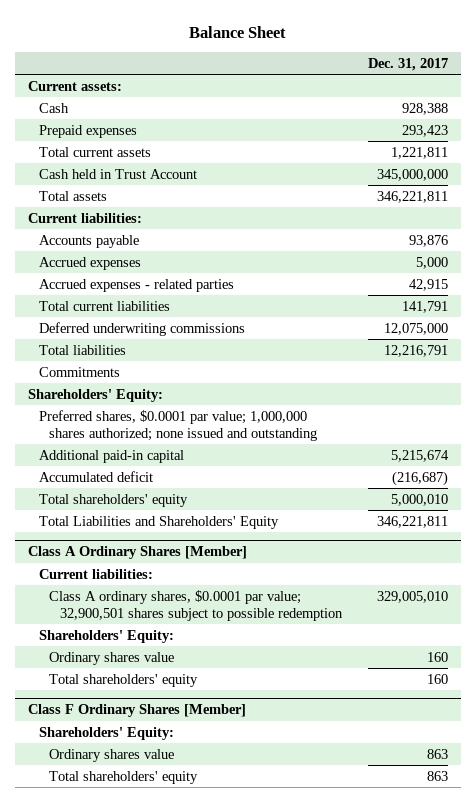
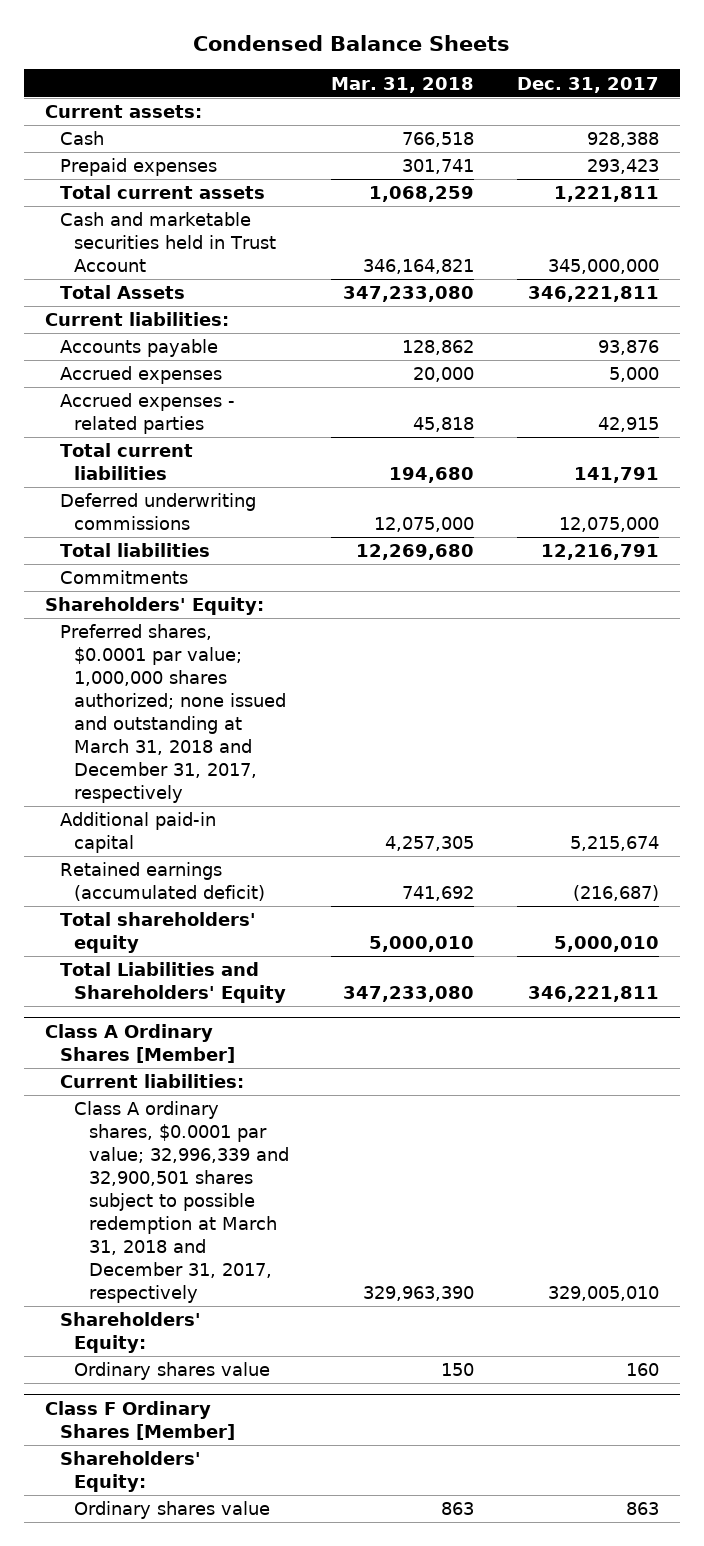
[188,25,286,38] Balance Sheet -> [193,35,511,52] Condensed Balance Sheets
none -> [331,76,475,93] Mar. 31, 2018
[38,168,197,179] Cash held in Trust Account -> [59,212,277,273] Cash and marketable securities held in Trust Account
[38,190,107,201] Total assets -> [59,285,185,300] Total Assets
[38,409,318,441] Preferred shares, $0.0001 par value; 1,000,000 shares authorized; none issued and outstanding -> [59,624,287,803] Preferred shares, $0.0001 par value; 1,000,000 shares authorized; none issued and outstanding at March 31, 2018 and December 31, 2017, respectively
[38,470,153,482] Accumulated deficit -> [59,862,266,902] Retained earnings (accumulated deficit)
[49,589,343,621] Class A ordinary shares, $0.0001 par value; 32,900,501 shares subject to possible redemption -> [74,1101,289,1303] Class A ordinary shares, $0.0001 par value; 32,996,339 and 32,900,501 shares subject to possible redemption at March 31, 2018 and December 31, 2017, respectively
[49,673,199,687] Total shareholders' equity -> none
[49,770,199,784] Total shareholders' equity -> none

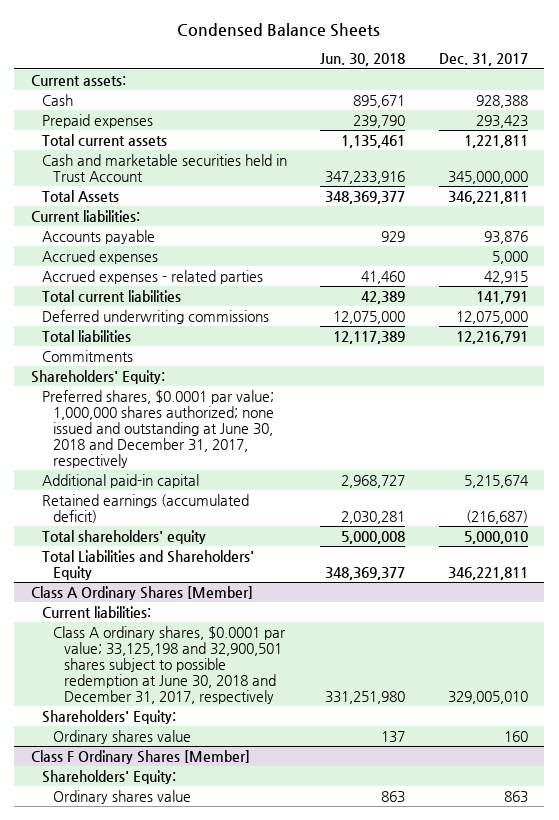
[331,76,475,93] Mar. 31, 2018 -> none
none -> [320,53,406,67] Jun. 30, 2018
[59,624,287,803] Preferred shares, $0.0001 par value; 1,000,000 shares authorized; none issued and outstanding at March 31, 2018 and December 31, 2017, respectively -> [42,389,275,468] Preferred shares, $0.0001 par value; 1,000,000 shares authorized; none issued and outstanding at June 30, 2018 and December 31, 2017, respectively
[74,1101,289,1303] Class A ordinary shares, $0.0001 par value; 32,996,339 and 32,900,501 shares subject to possible redemption at March 31, 2018 and December 31, 2017, respectively -> [53,625,287,704] Class A ordinary shares, $0.0001 par value; 33,125,198 and 32,900,501 shares subject to possible redemption at June 30, 2018 and December 31, 2017, respectively

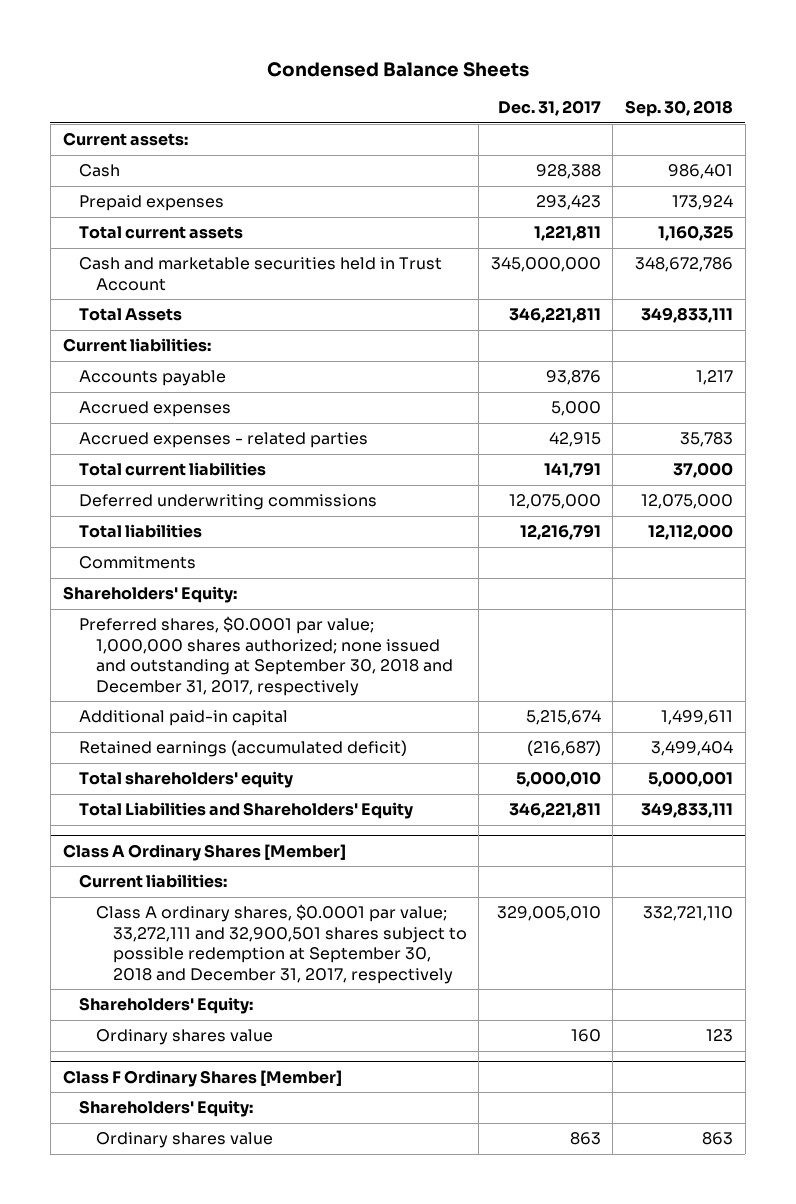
[320,53,406,67] Jun. 30, 2018 -> none
none -> [625,100,734,118] Sep. 30, 2018
[42,389,275,468] Preferred shares, $0.0001 par value; 1,000,000 shares authorized; none issued and outstanding at June 30, 2018 and December 31, 2017, respectively -> [79,616,453,696] Preferred shares, $0.0001 par value; 1,000,000 shares authorized; none issued and outstanding at September 30, 2018 and December 31, 2017, respectively
[53,625,287,704] Class A ordinary shares, $0.0001 par value; 33,125,198 and 32,900,501 shares subject to possible redemption at June 30, 2018 and December 31, 2017, respectively -> [95,904,467,984] Class A ordinary shares, $0.0001 par value; 33,272,111 and 32,900,501 shares subject to possible redemption at September 30, 2018 and December 31, 2017, respectively

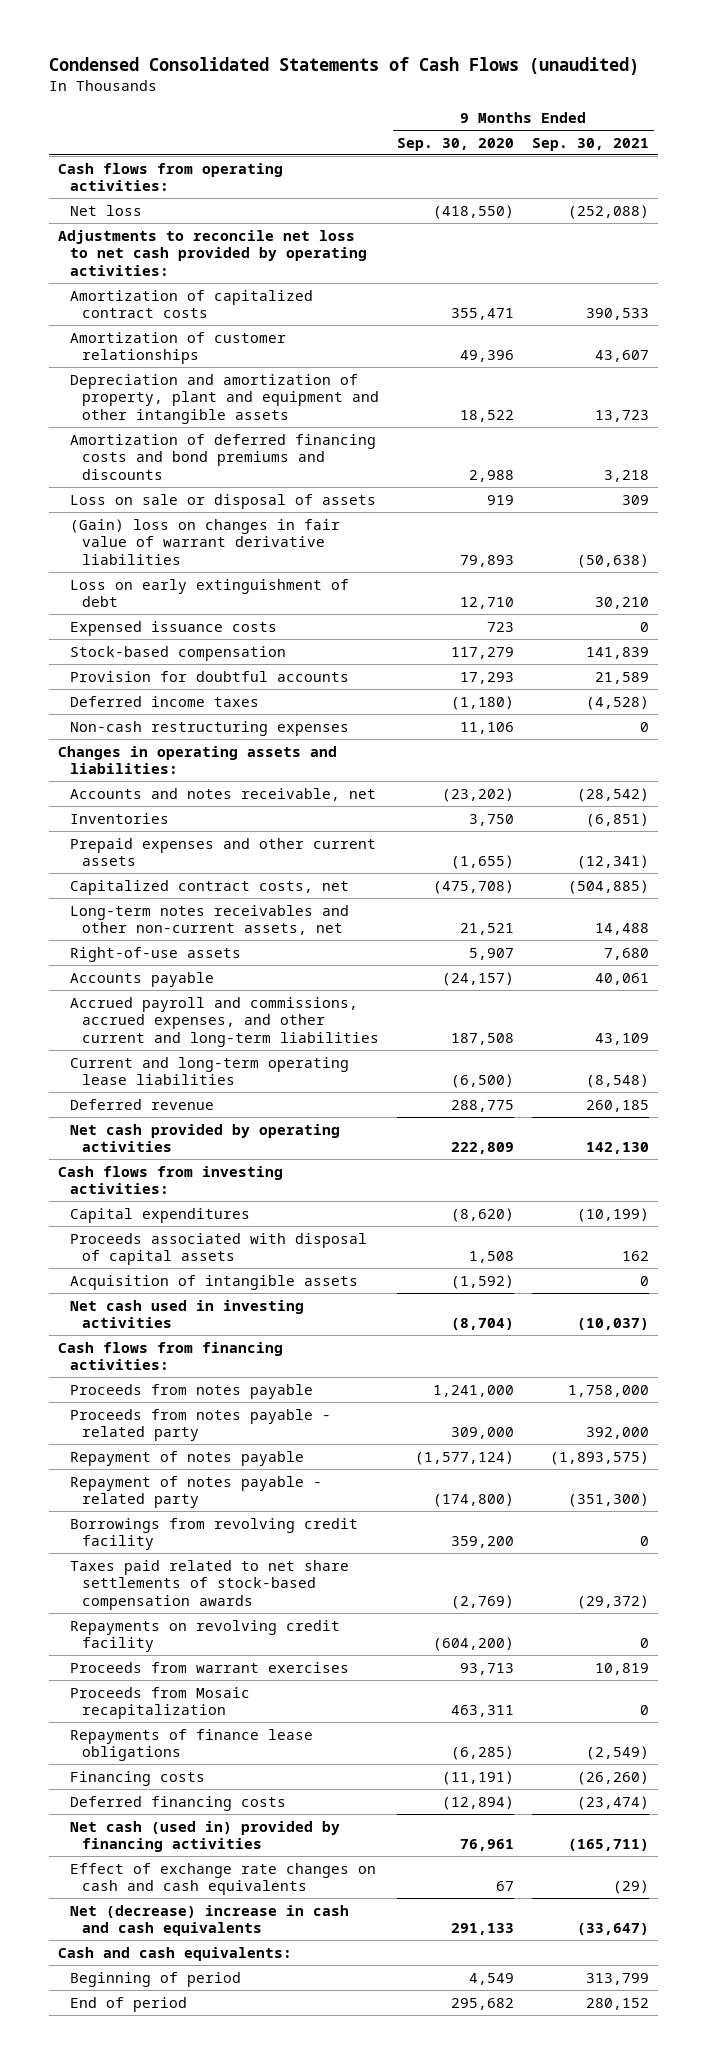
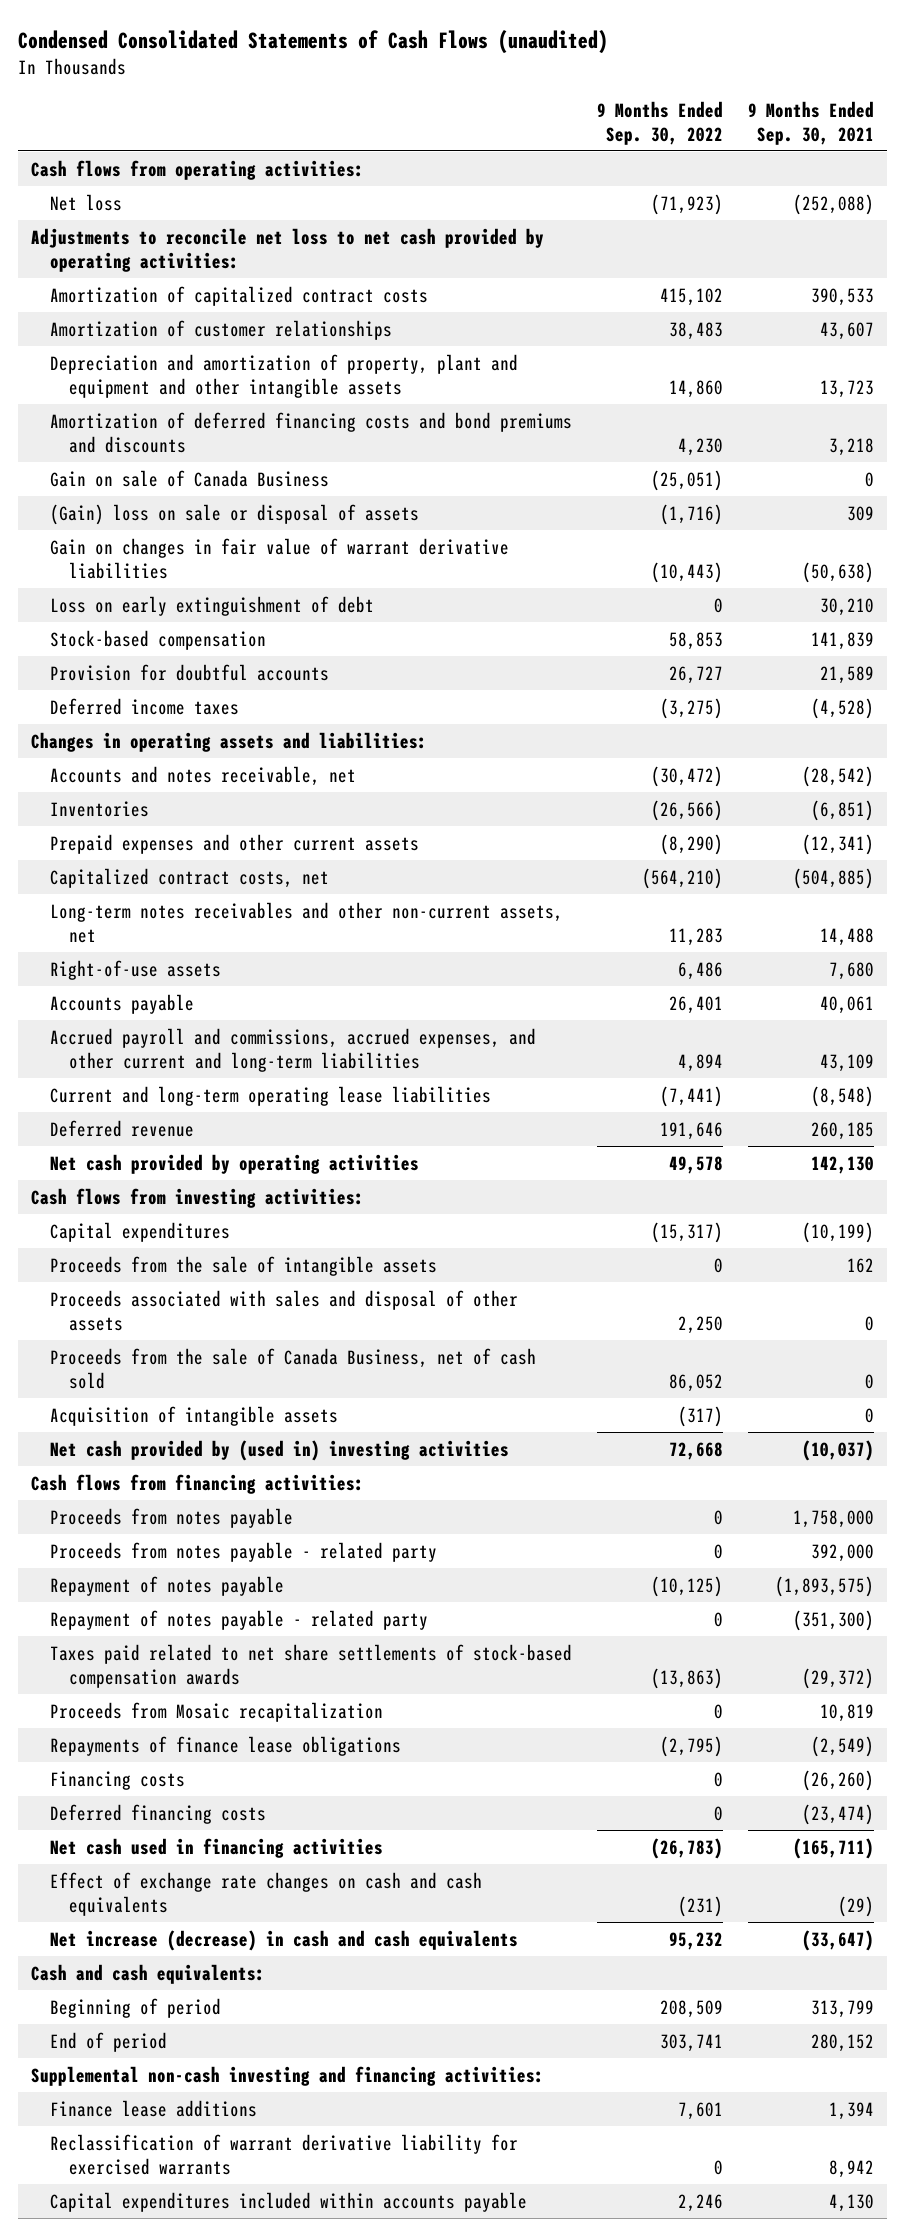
[397,137,515,151] Sep. 30, 2020 -> none
none -> [596,100,723,145] 9 Months Ended Sep. 30, 2022
none -> [49,469,329,487] Gain on sale of Canada Business
[69,493,376,509] Loss on sale or disposal of assets -> [49,503,419,525] (Gain) loss on sale or disposal of assets
[69,518,340,565] (Gain) loss on changes in fair value of warrant derivative liabilities -> [49,537,509,579] Gain on changes in fair value of warrant derivative liabilities
[69,620,277,636] Expensed issuance costs -> none
[69,720,349,736] Non-cash restructuring expenses -> none
none -> [49,1255,437,1276] Proceeds from the sale of intangible assets
[69,1232,367,1266] Proceeds associated with disposal of capital assets -> [49,1289,518,1331] Proceeds associated with sales and disposal of other assets
[622,1251,650,1262] 162 -> [865,1315,875,1331] 0
none -> [49,1347,536,1389] Proceeds from the sale of Canada Business, net of cash sold
[69,1299,304,1329] Net cash used in investing activities -> [49,1439,509,1461] Net cash provided by (used in) investing activities
[69,1517,358,1551] Borrowings from revolving credit facility -> none
[69,1619,340,1653] Repayments on revolving credit facility -> none
[69,1661,349,1673] Proceeds from warrant exercises -> none
[640,1705,650,1716] 0 -> [820,1703,875,1722] 10,819
[69,1820,340,1853] Net cash (used in) provided by financing activities -> [49,1837,383,1858] Net cash used in financing activities
[69,1904,349,1937] Net (decrease) increase in cash and cash equivalents -> [49,1929,518,1951] Net increase (decrease) in cash and cash equivalents
none -> [30,2065,544,2086] Supplemental non-cash investing and financing activities:
none -> [49,2099,257,2117] Finance lease additions
none -> [49,2133,518,2175] Reclassification of warrant derivative liability for exercised warrants
none -> [49,2191,527,2212] Capital expenditures included within accounts payable

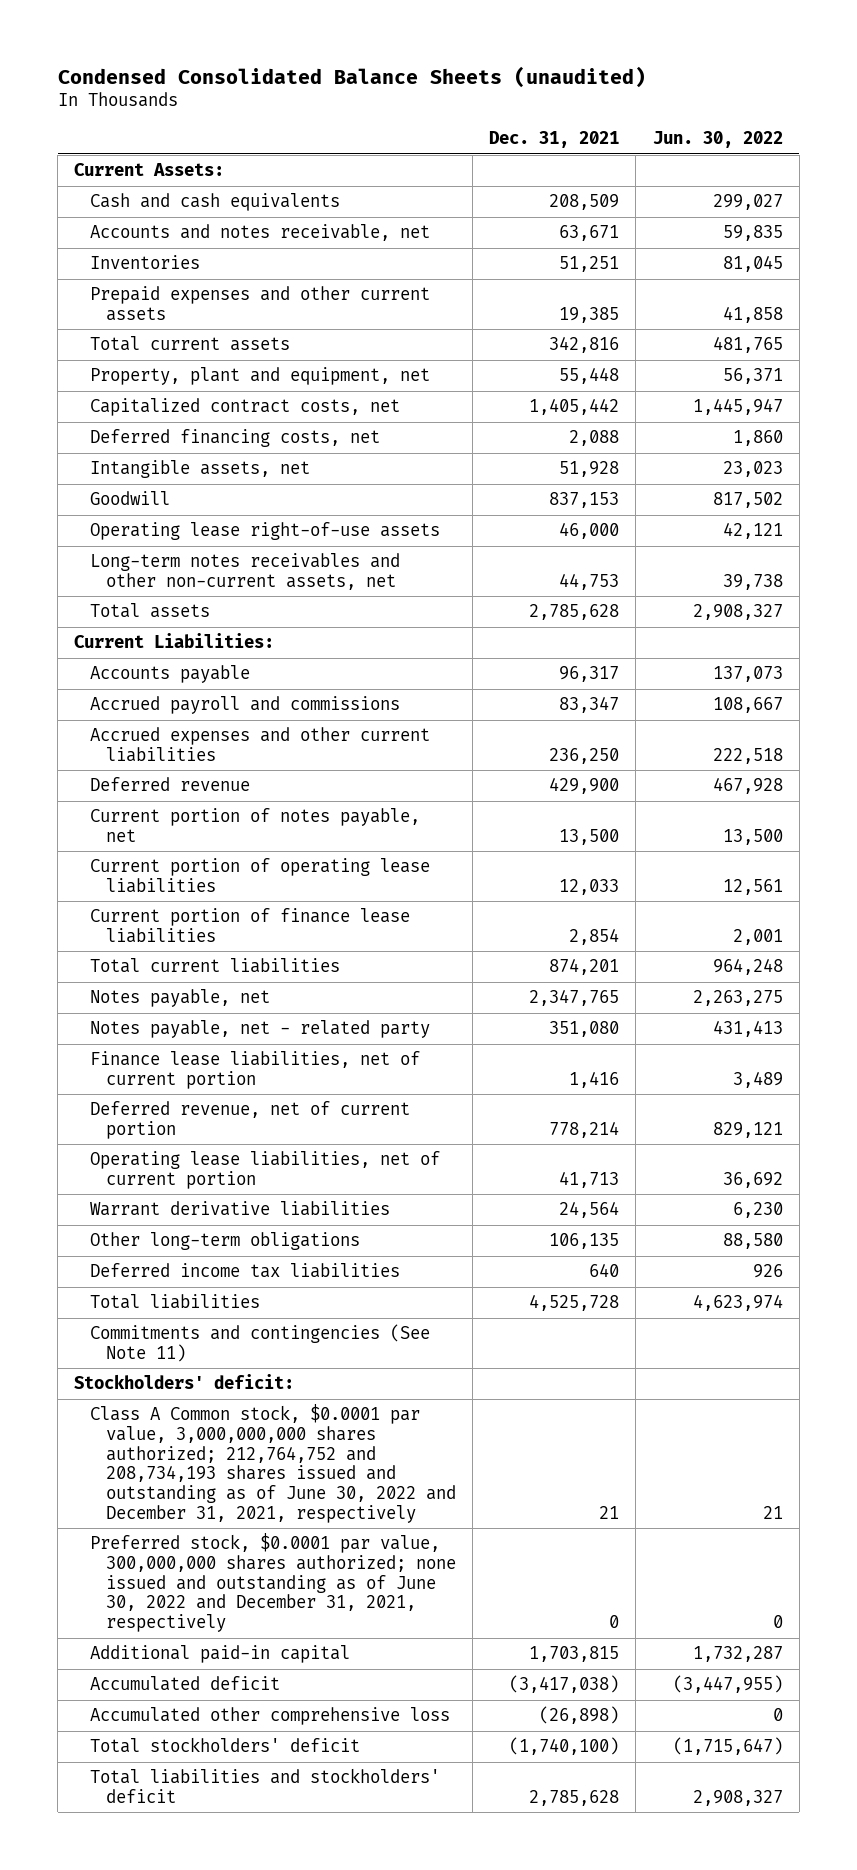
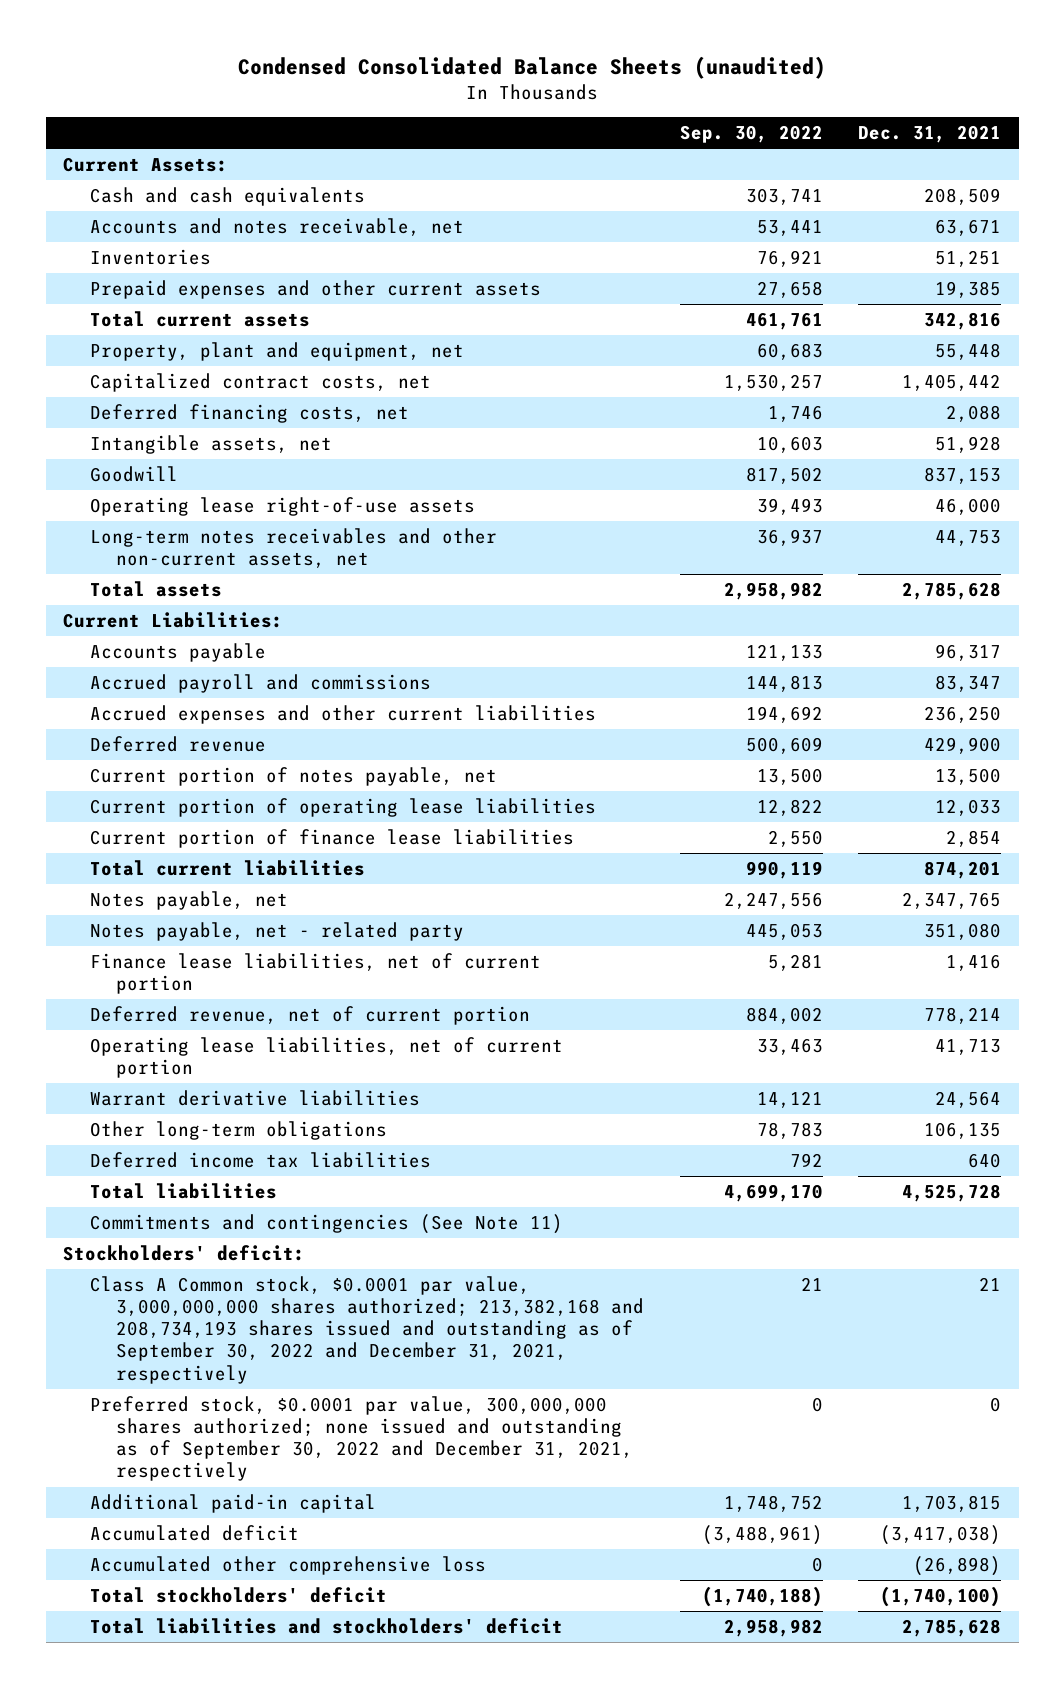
[652,131,783,149] Jun. 30, 2022 -> none
none -> [679,124,823,143] Sep. 30, 2022
[90,1404,456,1523] Class A Common stock, $0.0001 par value, 3,000,000,000 shares authorized; 212,764,752 and 208,734,193 shares issued and outstanding as of June 30, 2022 and December 31, 2021, respectively -> [89,1275,645,1384] Class A Common stock, $0.0001 par value, 3,000,000,000 shares authorized; 213,382,168 and 208,734,193 shares issued and outstanding as of September 30, 2022 and December 31, 2021, respectively
[90,1533,456,1633] Preferred stock, $0.0001 par value, 300,000,000 shares authorized; none issued and outstanding as of June 30, 2022 and December 31, 2021, respectively -> [89,1395,634,1482] Preferred stock, $0.0001 par value, 300,000,000 shares authorized; none issued and outstanding as of September 30, 2022 and December 31, 2021, respectively

